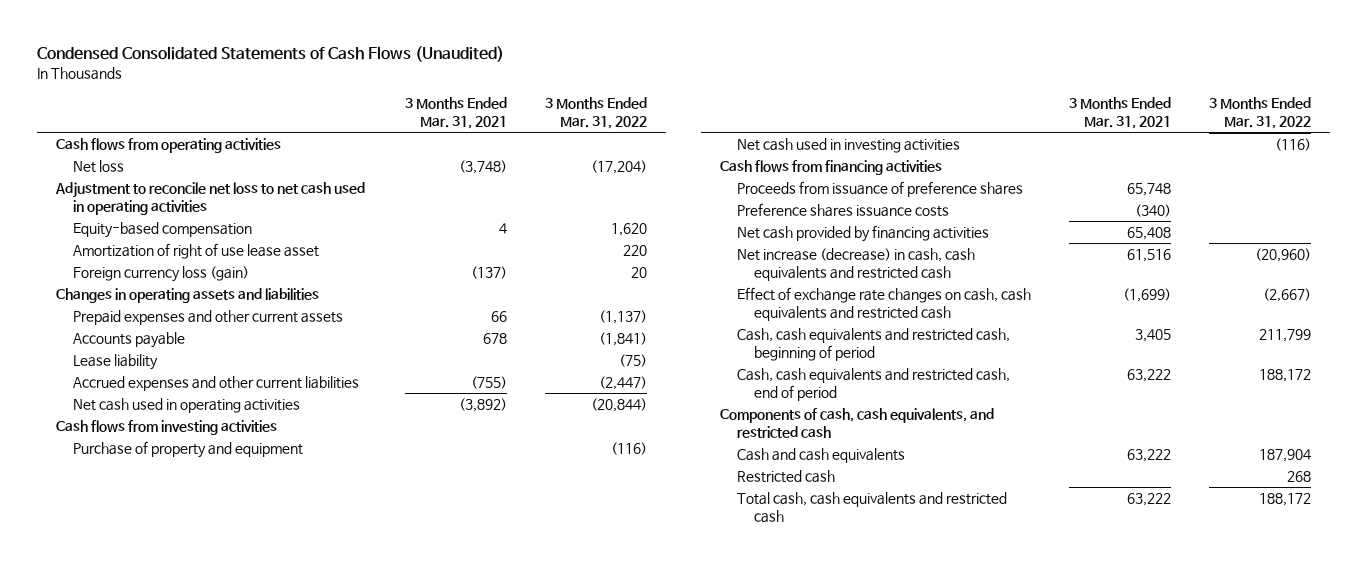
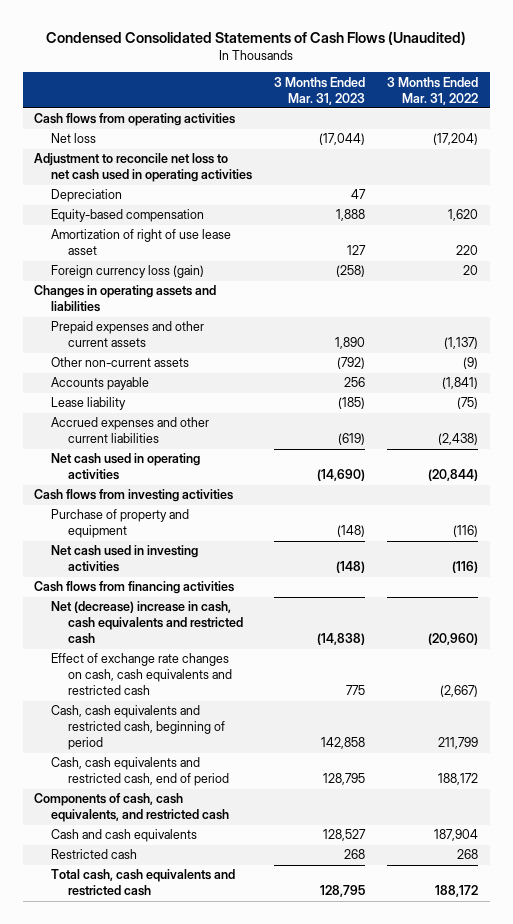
[404,97,507,129] 3 Months Ended Mar. 31, 2021 -> none
none -> [274,76,366,105] 3 Months Ended Mar. 31, 2023
none -> [51,189,123,203] Depreciation
none -> [51,357,190,368] Other non-current assets
[598,376,647,391] (2,447) -> [438,433,479,446] (2,438)
[736,181,1023,198] Proceeds from issuance of preference shares -> none
[736,203,949,218] Preference shares issuance costs -> none
[736,225,989,243] Net cash provided by financing activities -> none
[736,248,975,281] Net increase (decrease) in cash, cash equivalents and restricted cash -> [51,601,244,645] Net (decrease) increase in cash, cash equivalents and restricted cash

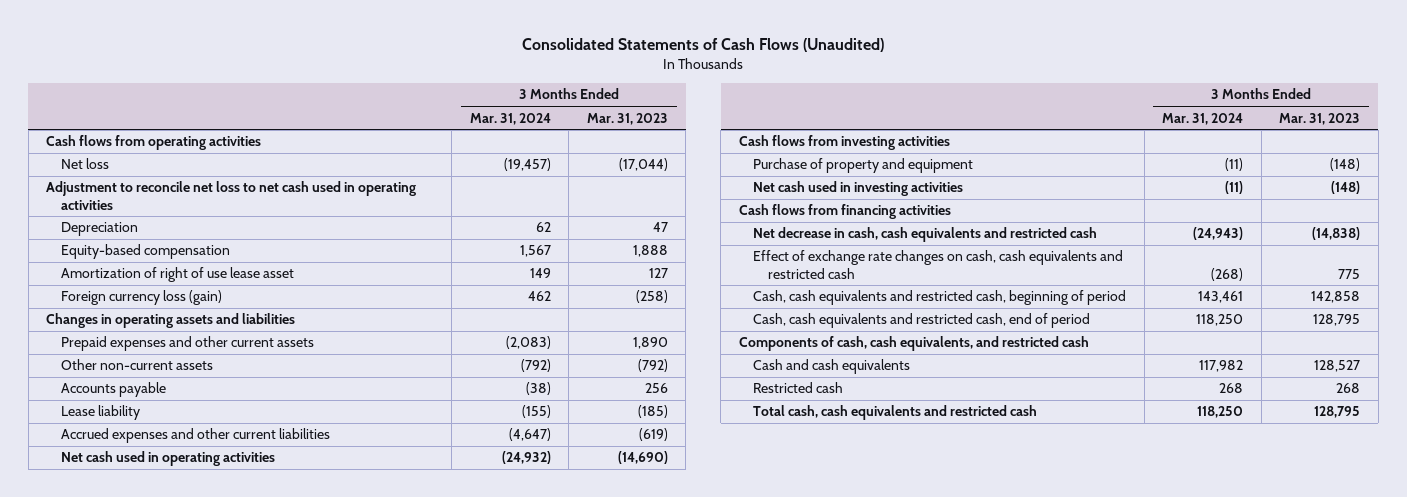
[46,30,467,45] Condensed Consolidated Statements of Cash Flows (Unaudited) -> [522,37,885,52] Consolidated Statements of Cash Flows (Unaudited)
[387,76,479,105] 3 Months Ended Mar. 31, 2022 -> none
none -> [469,112,551,125] Mar. 31, 2024
[51,601,244,645] Net (decrease) increase in cash, cash equivalents and restricted cash -> [753,227,1098,243] Net decrease in cash, cash equivalents and restricted cash

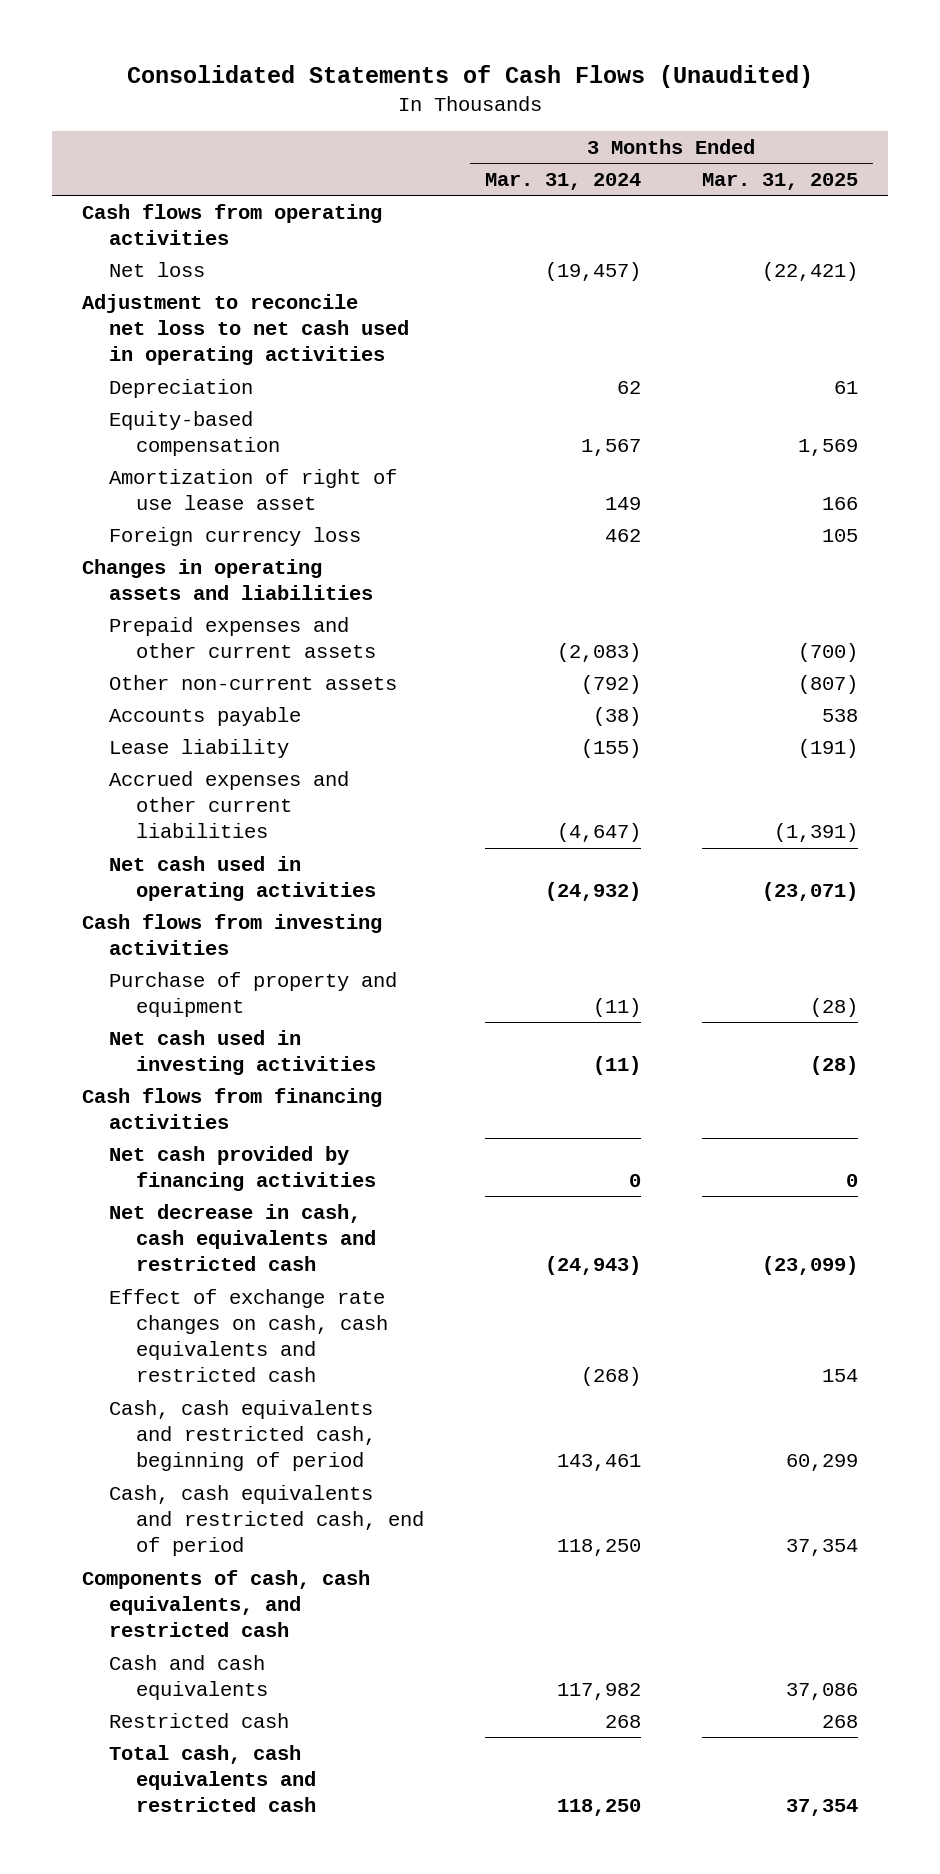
[586,112,668,125] Mar. 31, 2023 -> none
none -> [701,173,858,191] Mar. 31, 2025
[60,290,222,306] Foreign currency loss (gain) -> [109,526,362,546] Foreign currency loss
none -> [109,1145,377,1191] Net cash provided by financing activities

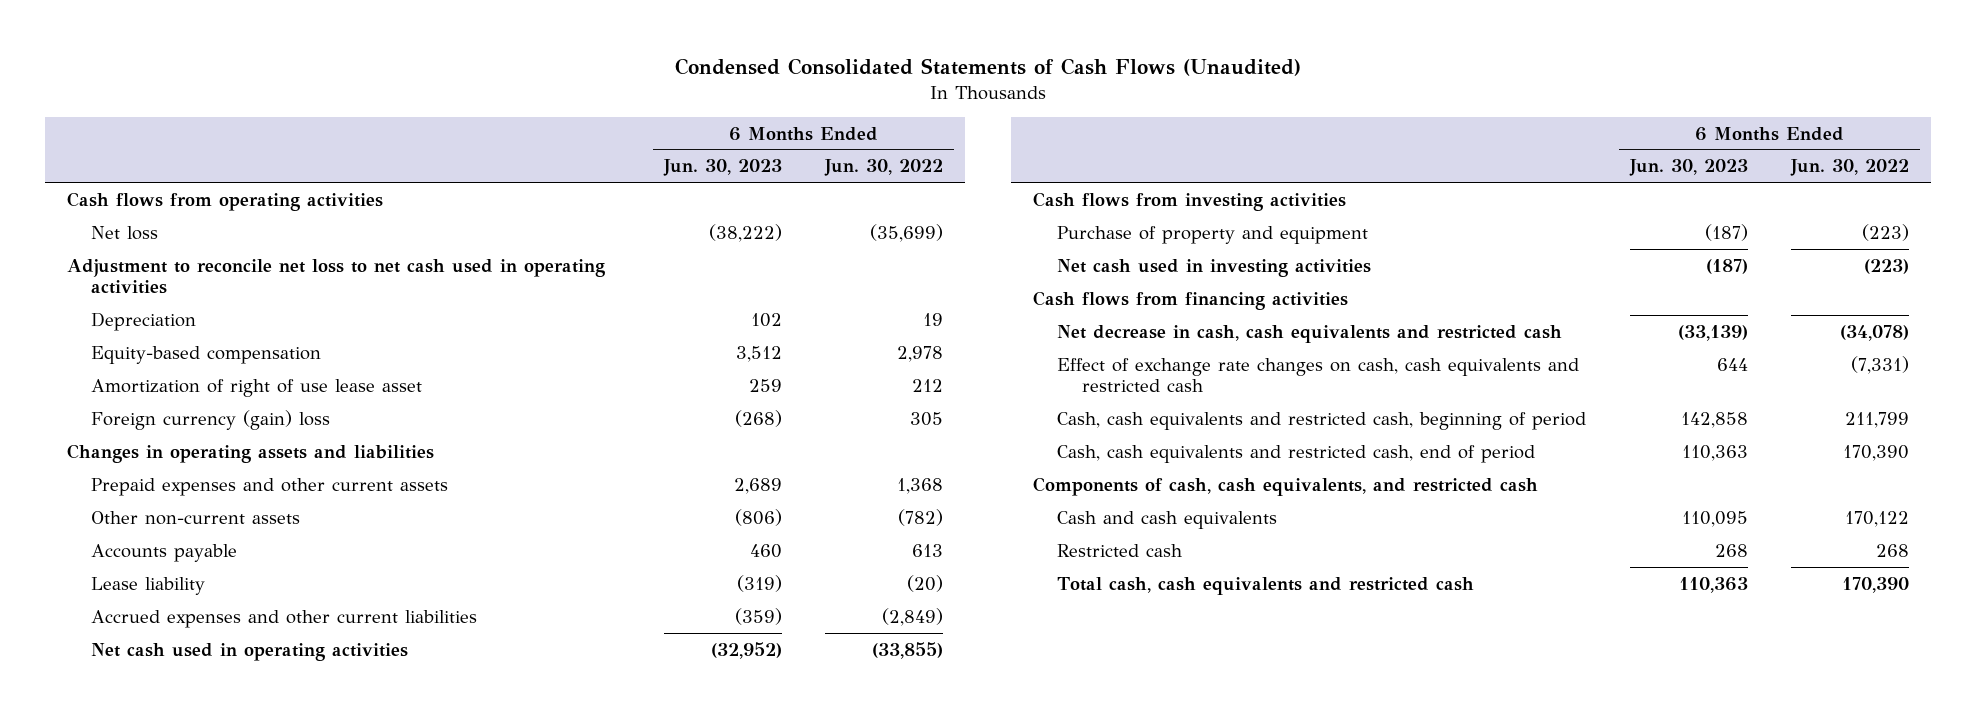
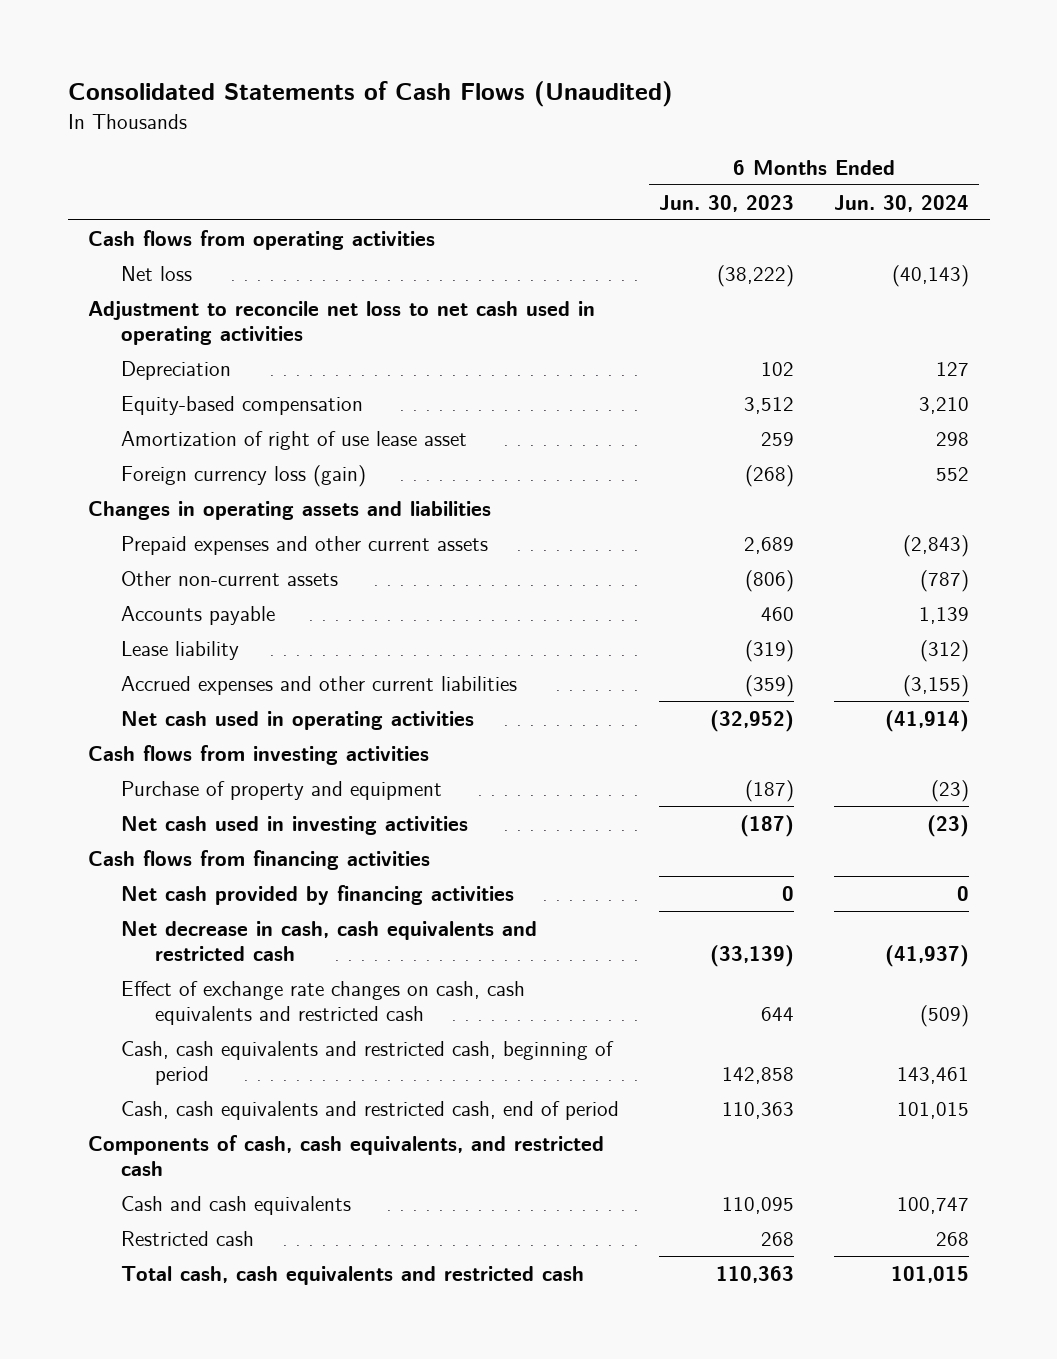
[675,57,1302,76] Condensed Consolidated Statements of Cash Flows (Unaudited) -> [67,81,673,108] Consolidated Statements of Cash Flows (Unaudited)
[824,159,944,177] Jun. 30, 2022 -> none
none -> [834,194,970,212] Jun. 30, 2024
[91,409,331,430] Foreign currency (gain) loss -> [121,464,367,487] Foreign currency loss (gain)
none -> [121,884,515,905] Net cash provided by financing activities

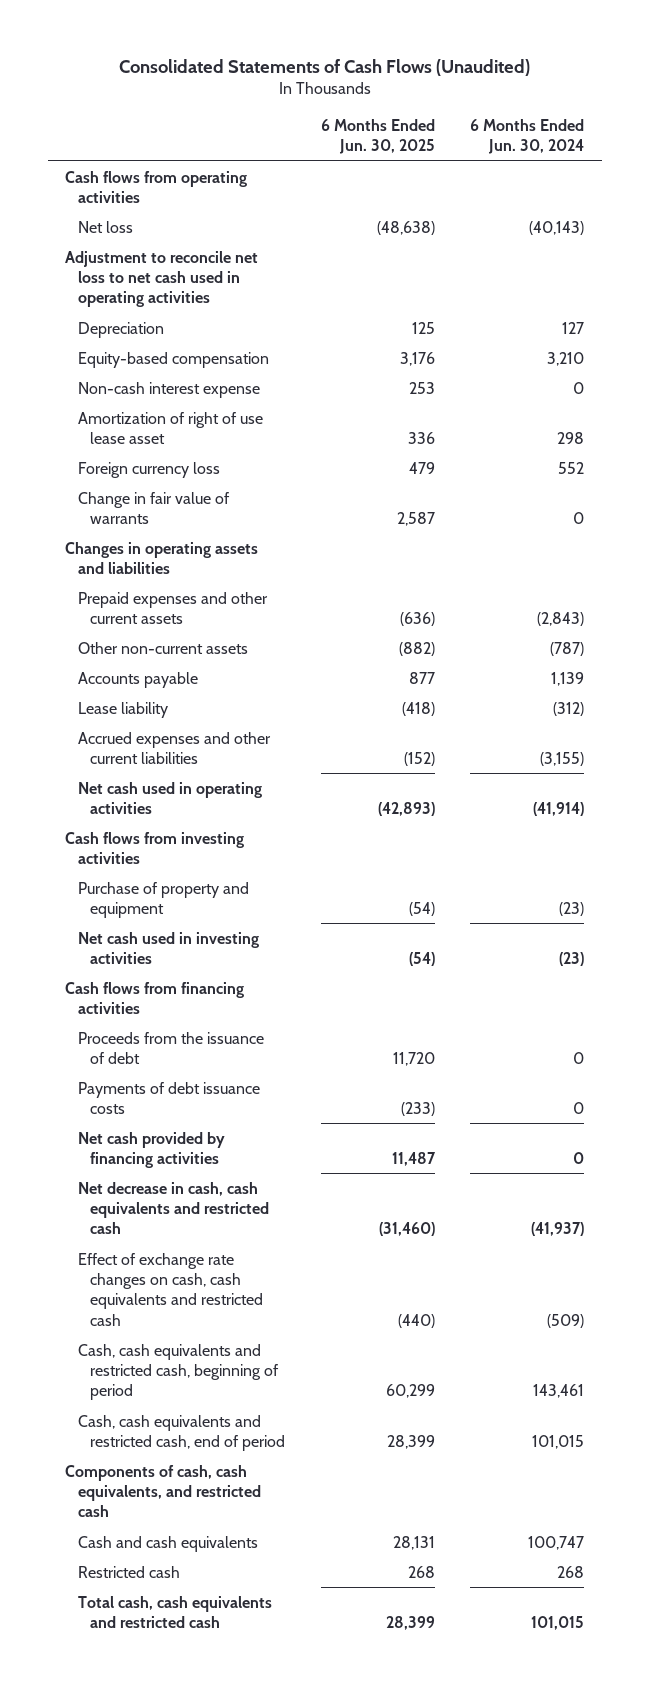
[659,194,795,212] Jun. 30, 2023 -> none
none -> [320,118,435,155] 6 Months Ended Jun. 30, 2025
none -> [77,381,260,398] Non-cash interest expense
[121,464,367,487] Foreign currency loss (gain) -> [77,461,220,478] Foreign currency loss
none -> [77,491,230,524] Change in fair value of warrants
none -> [77,1031,264,1064] Proceeds from the issuance of debt
none -> [77,1081,260,1114] Payments of debt issuance costs

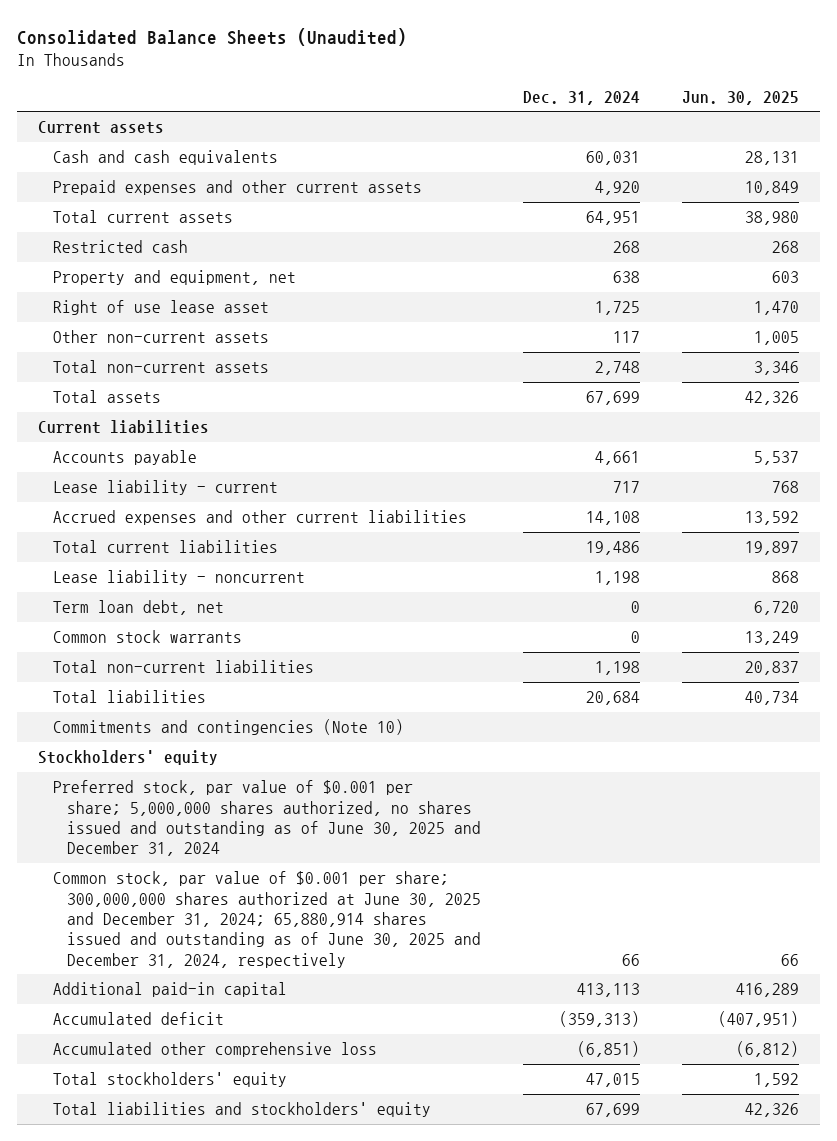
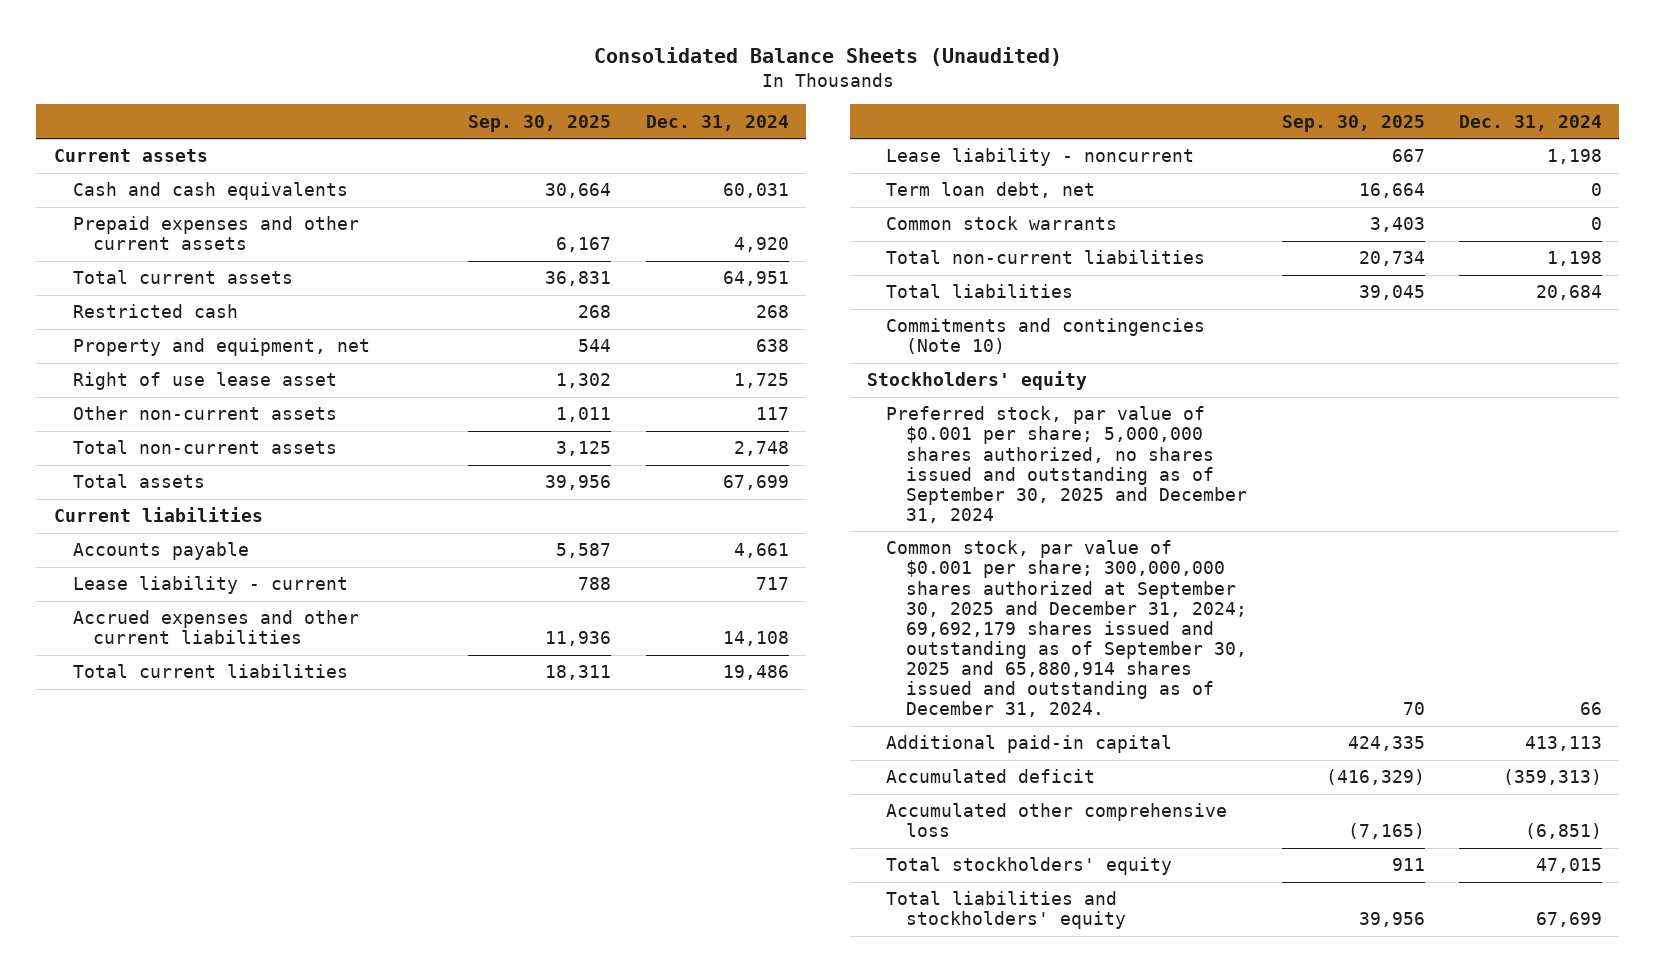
[682,90,800,105] Jun. 30, 2025 -> none
none -> [468,114,612,132] Sep. 30, 2025
[52,780,481,857] Preferred stock, par value of $0.001 per share; 5,000,000 shares authorized, no shares issued and outstanding as of June 30, 2025 and December 31, 2024 -> [886,406,1248,523] Preferred stock, par value of $0.001 per share; 5,000,000 shares authorized, no shares issued and outstanding as of September 30, 2025 and December 31, 2024
[52,871,481,968] Common stock, par value of $0.001 per share; 300,000,000 shares authorized at June 30, 2025 and December 31, 2024; 65,880,914 shares issued and outstanding as of June 30, 2025 and December 31, 2024, respectively -> [886,540,1248,718] Common stock, par value of $0.001 per share; 300,000,000 shares authorized at September 30, 2025 and December 31, 2024; 69,692,179 shares issued and outstanding as of September 30, 2025 and 65,880,914 shares issued and outstanding as of December 31, 2024.

